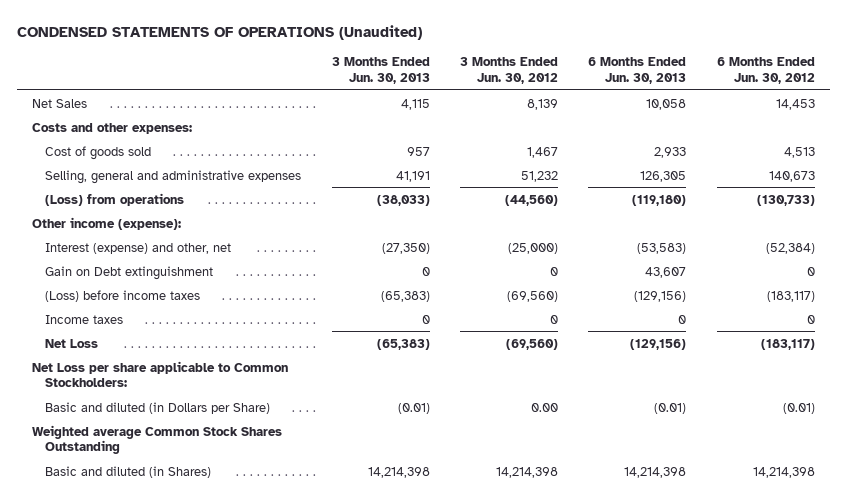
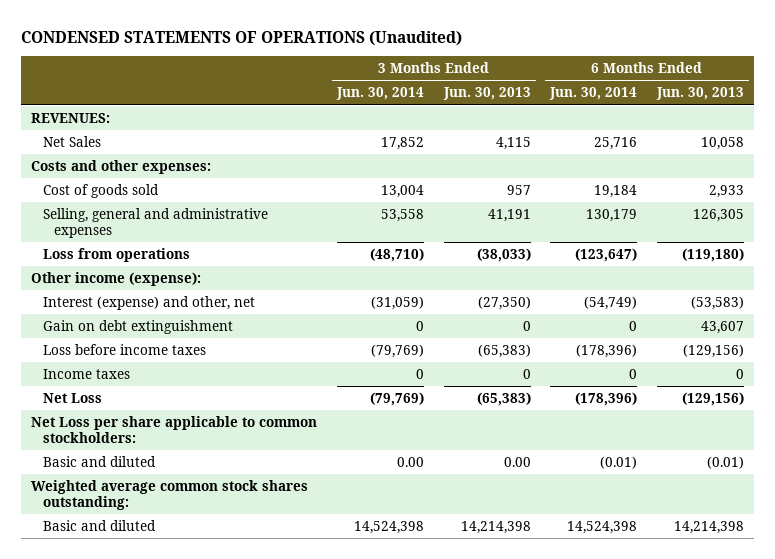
[459,56,558,84] 3 Months Ended Jun. 30, 2012 -> none
[716,56,815,84] 6 Months Ended Jun. 30, 2012 -> none
none -> [335,87,424,101] Jun. 30, 2014
none -> [549,87,638,101] Jun. 30, 2014
none -> [31,112,111,123] REVENUES:
[45,192,185,206] (Loss) from operations -> [42,247,190,262] Loss from operations
[45,265,214,280] Gain on Debt extinguishment -> [42,319,233,334] Gain on debt extinguishment
[45,289,201,302] (Loss) before income taxes -> [42,343,206,355] Loss before income taxes
[32,360,289,388] Net Loss per share applicable to Common Stockholders: -> [31,415,318,443] Net Loss per share applicable to common stockholders:
[45,401,271,414] Basic and diluted (in Dollars per Share) -> [42,455,156,467] Basic and diluted
[397,402,430,414] (0.01) -> [503,456,531,467] 0.00
[32,424,283,455] Weighted average Common Stock Shares Outstanding -> [31,479,309,510] Weighted average common stock shares outstanding:
[45,465,212,478] Basic and diluted (in Shares) -> [42,519,156,531] Basic and diluted

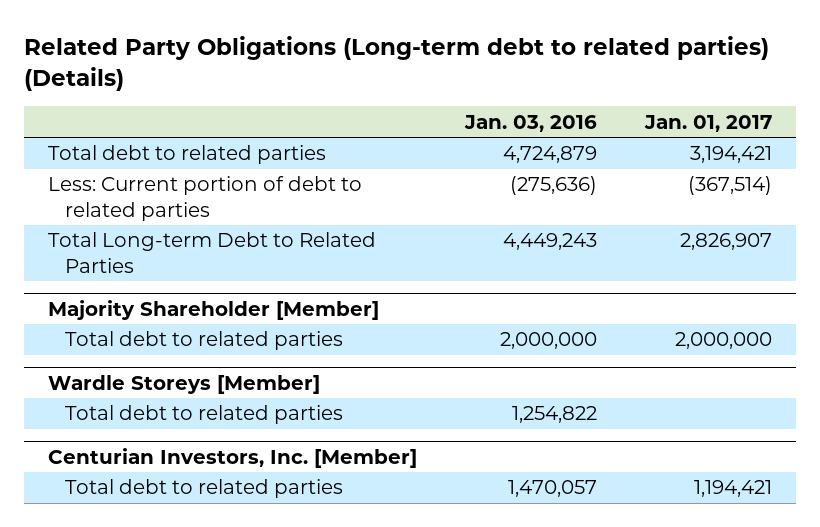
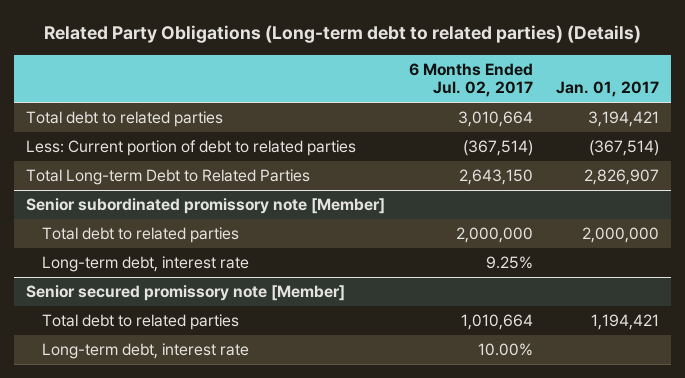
[464,114,598,132] Jan. 03, 2016 -> none
none -> [408,62,533,98] 6 Months Ended Jul. 02, 2017
[48,300,380,321] Majority Shareholder [Member] -> [26,198,386,215] Senior subordinated promissory note [Member]
[48,375,321,395] Wardle Storeys [Member] -> none
[65,405,344,425] Total debt to related parties -> none
none -> [41,256,249,273] Long-term debt, interest rate
[48,448,418,469] Centurian Investors, Inc. [Member] -> [26,285,346,302] Senior secured promissory note [Member]
none -> [41,343,249,360] Long-term debt, interest rate

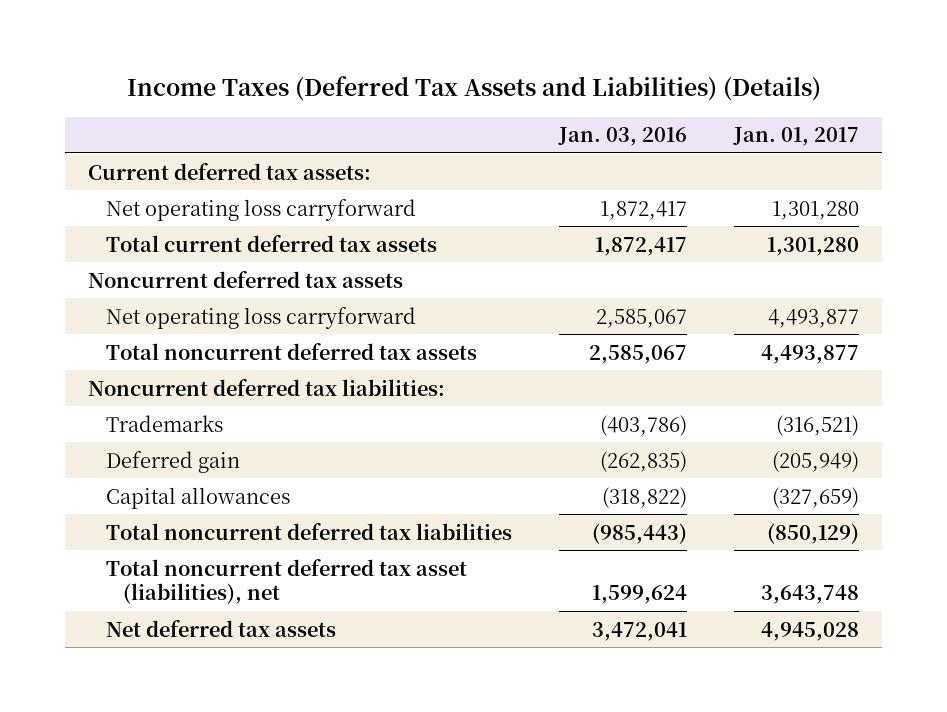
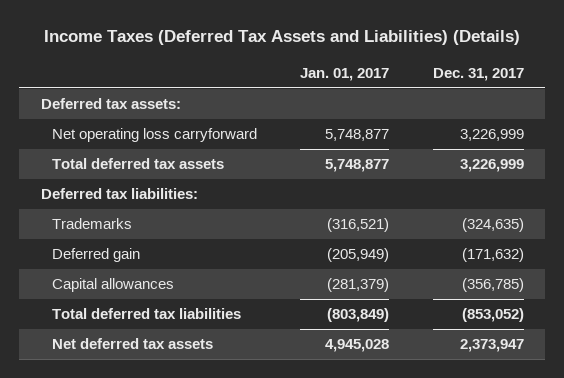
[557,127,687,147] Jan. 03, 2016 -> none
none -> [432,67,524,81] Dec. 31, 2017
[88,270,404,288] Noncurrent deferred tax assets -> none
[105,306,416,329] Net operating loss carryforward -> none
[105,342,477,360] Total noncurrent deferred tax assets -> none
[88,162,372,180] Current deferred tax assets: -> [40,98,181,110] Deferred tax assets:
[771,200,859,220] 1,301,280 -> [325,129,390,142] 5,748,877
[105,234,437,252] Total current deferred tax assets -> [51,158,224,170] Total deferred tax assets
[766,236,859,256] 1,301,280 -> [325,159,390,173] 5,748,877
[88,378,446,396] Noncurrent deferred tax liabilities: -> [40,188,198,200] Deferred tax liabilities:
[105,558,467,604] Total noncurrent deferred tax asset (liabilities), net -> none
[771,486,859,508] (327,659) -> [327,278,390,293] (281,379)
[105,522,512,540] Total noncurrent deferred tax liabilities -> [51,308,241,320] Total deferred tax liabilities
[766,522,859,544] (850,129) -> [327,308,390,323] (803,849)

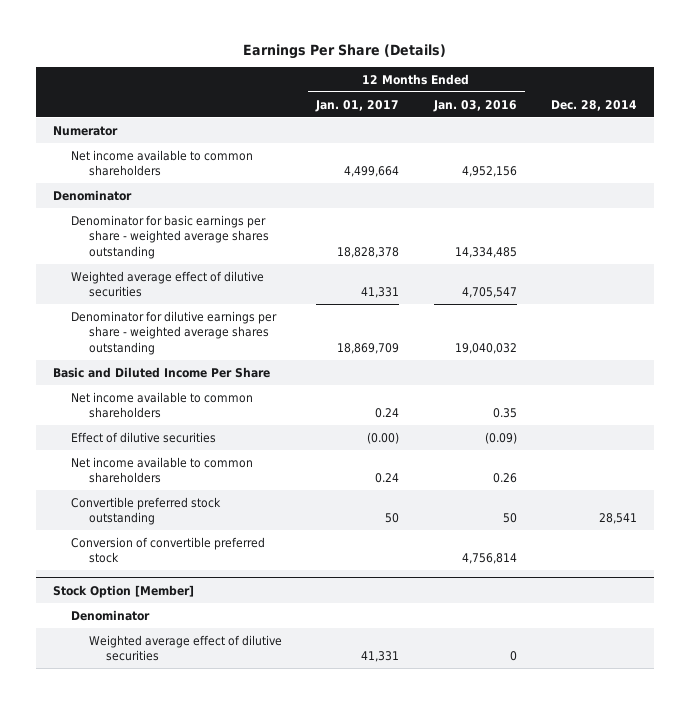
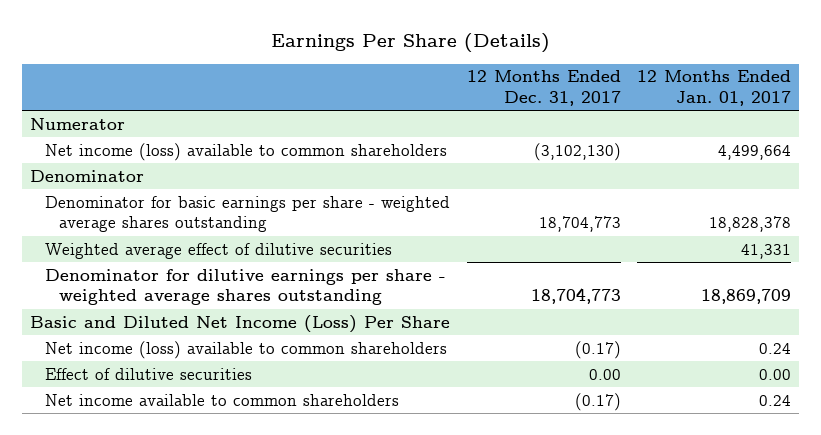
[432,99,517,112] Jan. 03, 2016 -> none
[551,99,638,111] Dec. 28, 2014 -> none
none -> [466,70,621,106] 12 Months Ended Dec. 31, 2017
[71,149,254,177] Net income available to common shareholders -> [44,142,447,161] Net income (loss) available to common shareholders
[53,366,271,378] Basic and Diluted Income Per Share -> [30,314,451,333] Basic and Diluted Net Income (Loss) Per Share
[71,391,254,419] Net income available to common shareholders -> [44,340,447,359] Net income (loss) available to common shareholders
[367,431,400,444] (0.00) -> [759,368,792,380] 0.00
[71,496,222,526] Convertible preferred stock outstanding -> none
[71,536,266,564] Conversion of convertible preferred stock -> none
[53,584,195,598] Stock Option [Member] -> none
[71,609,151,621] Denominator -> none
[88,634,282,662] Weighted average effect of dilutive securities -> none

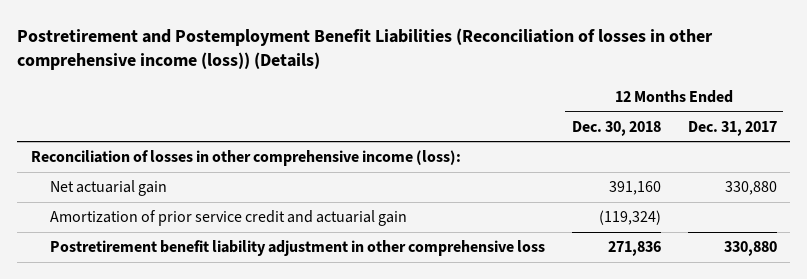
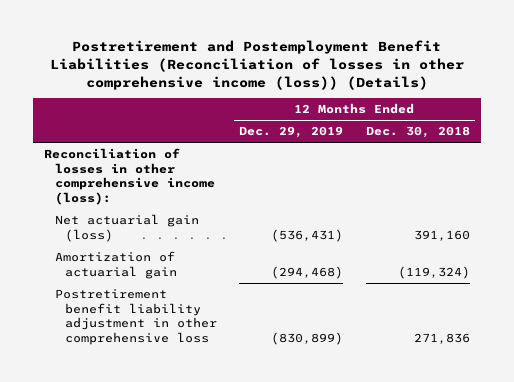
[687,120,777,136] Dec. 31, 2017 -> none
none -> [239,126,344,139] Dec. 29, 2019
[50,180,168,197] Net actuarial gain -> [54,214,199,242] Net actuarial gain (loss)
[50,210,408,227] Amortization of prior service credit and actuarial gain -> [54,251,177,279] Amortization of actuarial gain

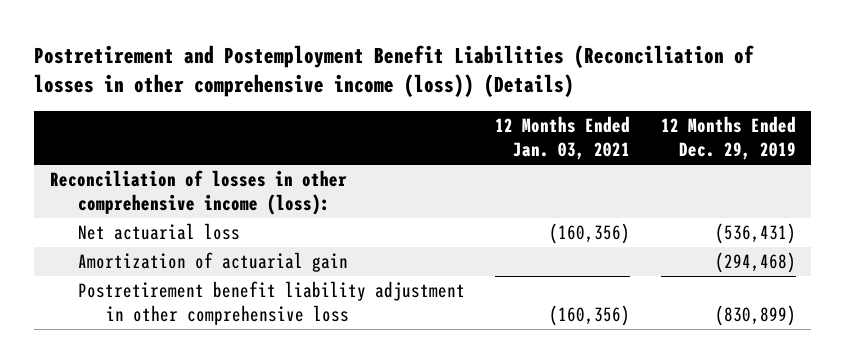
[365,126,470,139] Dec. 30, 2018 -> none
none -> [495,116,631,161] 12 Months Ended Jan. 03, 2021
[54,214,199,242] Net actuarial gain (loss) -> [77,223,240,241] Net actuarial loss

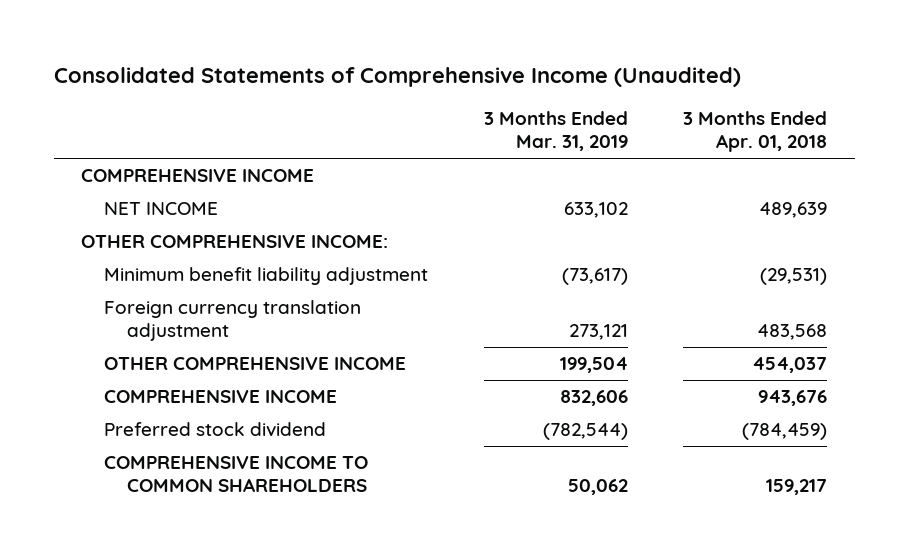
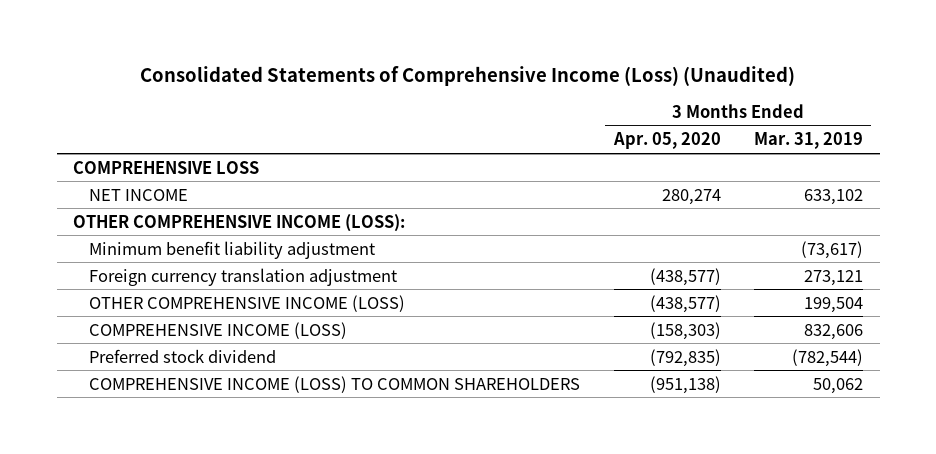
[53,67,741,88] Consolidated Statements of Comprehensive Income (Unaudited) -> [140,65,796,86] Consolidated Statements of Comprehensive Income (Loss) (Unaudited)
[683,111,828,153] 3 Months Ended Apr. 01, 2018 -> none
none -> [612,132,721,150] Apr. 05, 2020
[81,169,315,183] COMPREHENSIVE INCOME -> [73,160,260,174] COMPREHENSIVE LOSS
[81,235,389,249] OTHER COMPREHENSIVE INCOME: -> [73,213,406,232] OTHER COMPREHENSIVE INCOME (LOSS):
[104,357,407,371] OTHER COMPREHENSIVE INCOME -> [89,294,406,312] OTHER COMPREHENSIVE INCOME (LOSS)
[104,390,338,404] COMPREHENSIVE INCOME -> [89,321,348,339] COMPREHENSIVE INCOME (LOSS)
[104,456,369,493] COMPREHENSIVE INCOME TO COMMON SHAREHOLDERS -> [89,375,581,393] COMPREHENSIVE INCOME (LOSS) TO COMMON SHAREHOLDERS

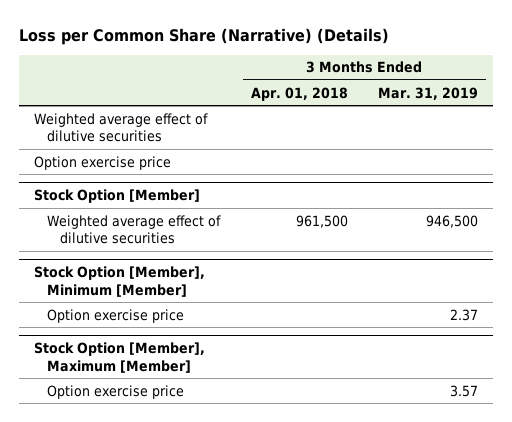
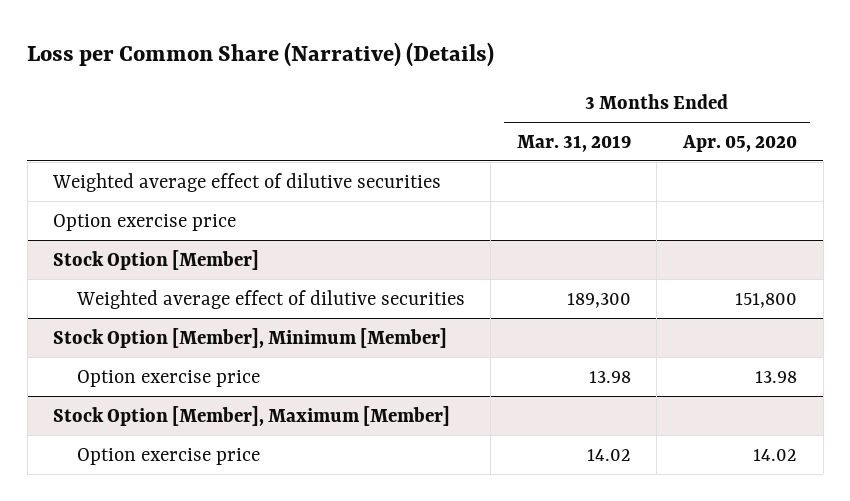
[250,86,348,101] Apr. 01, 2018 -> none
none -> [682,134,798,152] Apr. 05, 2020
[425,214,478,228] 946,500 -> [566,292,631,308] 189,300
[449,308,478,321] 2.37 -> [588,370,631,383] 13.98
[449,384,478,397] 3.57 -> [586,448,631,461] 14.02

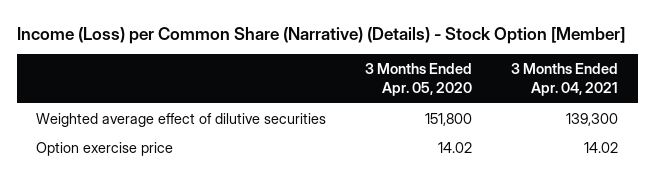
[27,42,495,68] Loss per Common Share (Narrative) (Details) -> [16,26,625,44] Income (Loss) per Common Share (Narrative) (Details) - Stock Option [Member]
[516,134,631,152] Mar. 31, 2019 -> none
none -> [511,63,619,97] 3 Months Ended Apr. 04, 2021
[52,172,442,192] Weighted average effect of dilutive securities -> none
[53,213,237,231] Option exercise price -> none
[53,249,260,270] Stock Option [Member] -> none
[53,327,448,348] Stock Option [Member], Minimum [Member] -> none
[76,369,260,387] Option exercise price -> none
[53,405,451,426] Stock Option [Member], Maximum [Member] -> none

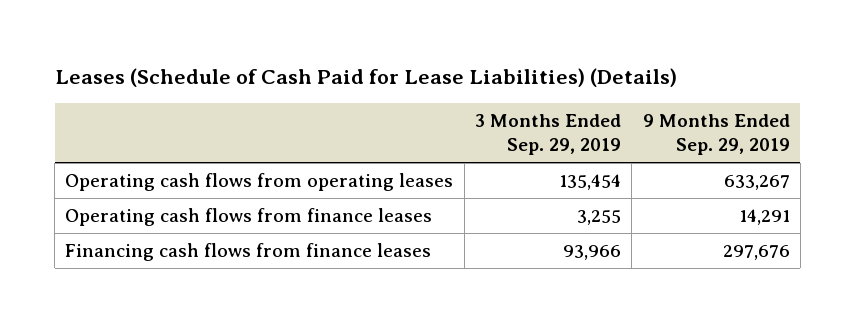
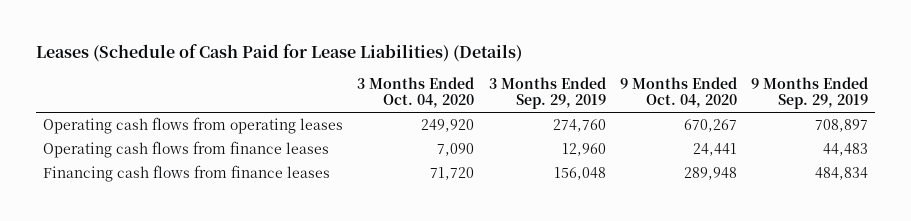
none -> [357,77,475,109] 3 Months Ended Oct. 04, 2020
none -> [619,77,737,109] 9 Months Ended Oct. 04, 2020
[558,174,621,191] 135,454 -> [552,119,606,133] 274,760
[723,175,790,191] 633,267 -> [814,119,868,133] 708,897
[576,210,621,226] 3,255 -> [561,143,606,157] 12,960
[738,209,790,226] 14,291 -> [822,143,868,157] 44,483
[562,245,621,261] 93,966 -> [553,167,606,181] 156,048
[722,245,790,261] 297,676 -> [814,167,868,181] 484,834

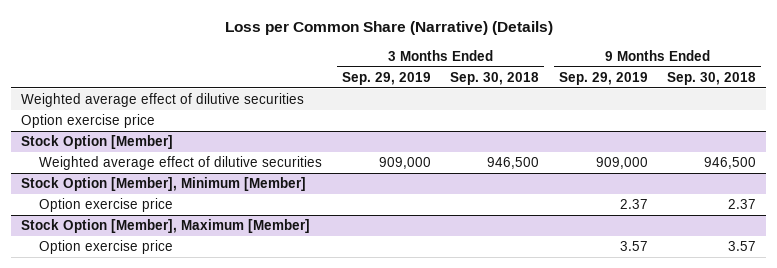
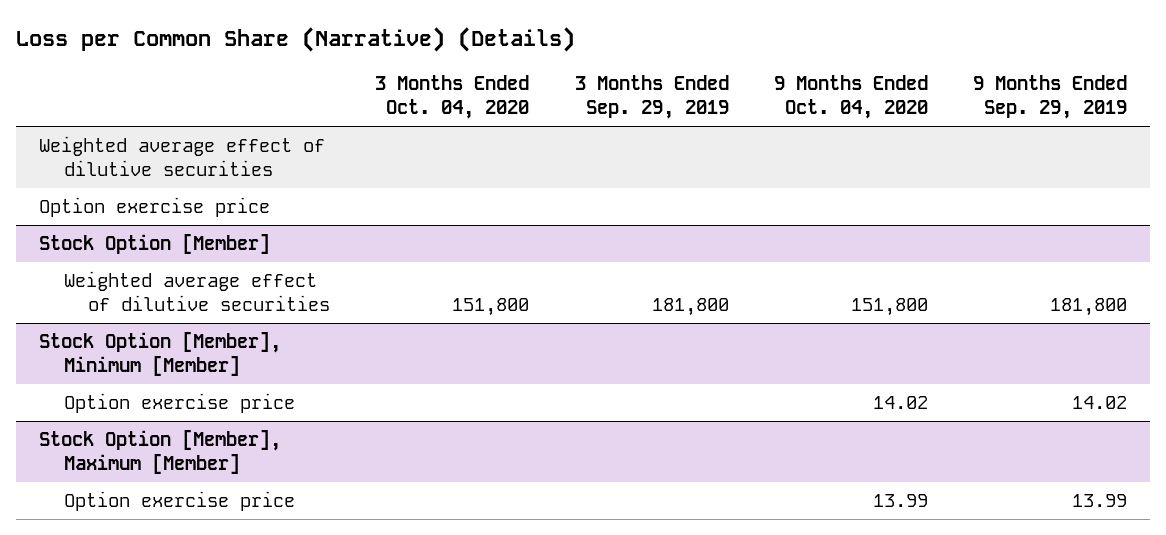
[450,71,540,85] Sep. 30, 2018 -> none
[667,71,757,85] Sep. 30, 2018 -> none
none -> [375,75,530,120] 3 Months Ended Oct. 04, 2020
none -> [773,75,928,120] 9 Months Ended Oct. 04, 2020
[378,157,431,170] 909,000 -> [651,298,729,317] 181,800
[595,157,648,170] 909,000 -> [1050,298,1128,317] 181,800
[619,199,648,210] 2.37 -> [1072,396,1128,410] 14.02
[619,241,648,252] 3.57 -> [1072,494,1128,508] 13.99

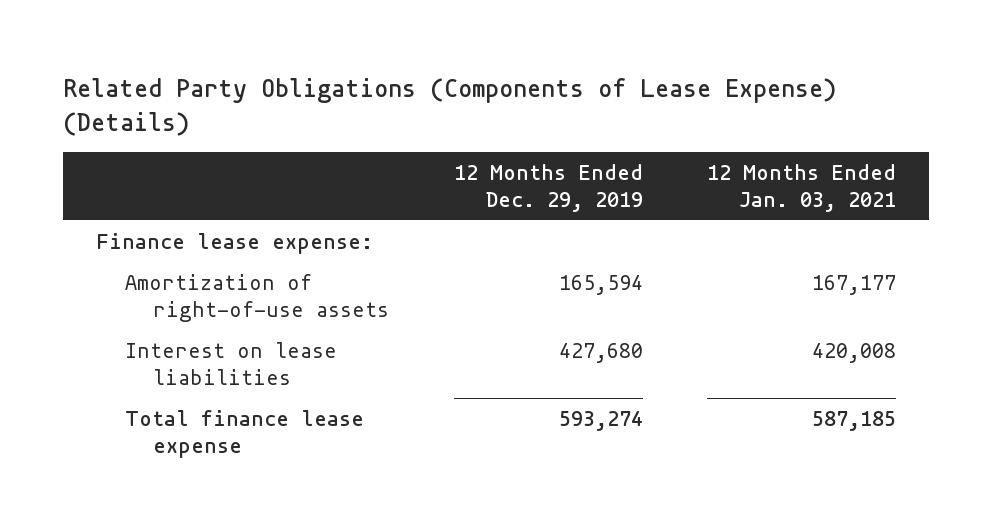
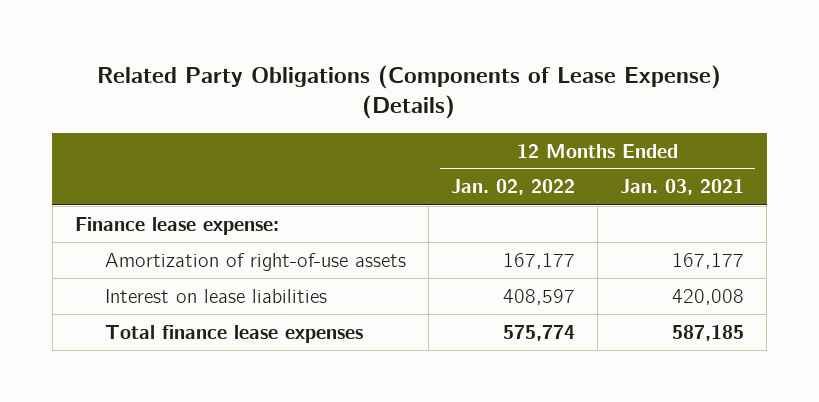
[453,163,643,213] 12 Months Ended Dec. 29, 2019 -> none
none -> [451,179,576,196] Jan. 02, 2022
[124,409,364,458] Total finance lease expense -> [105,324,364,343] Total finance lease expenses

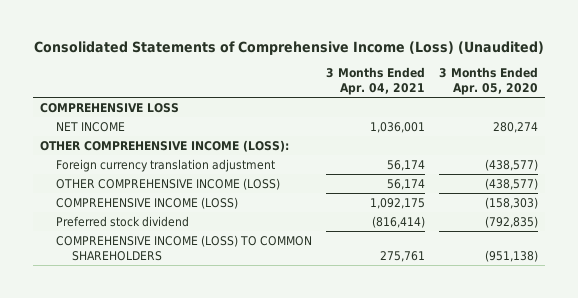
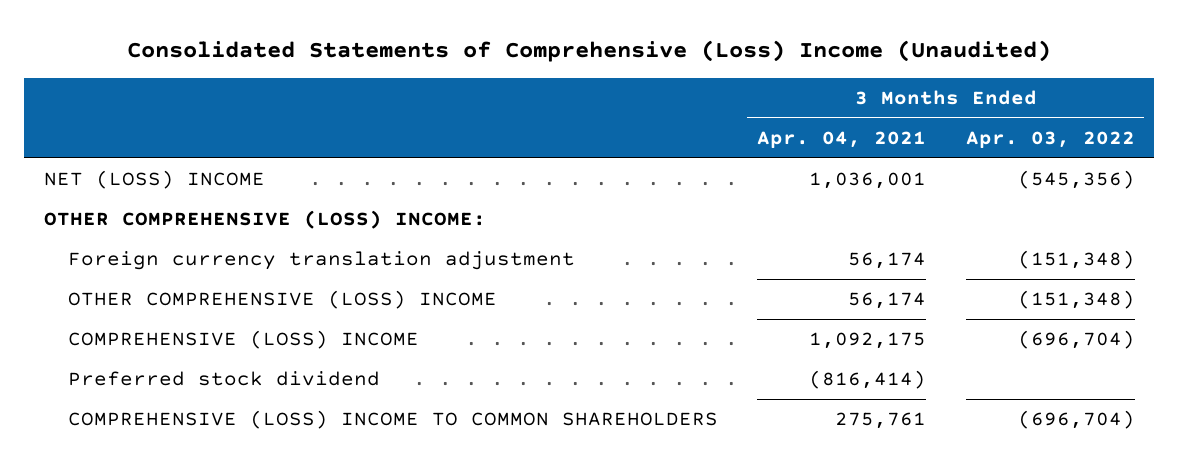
[34,40,545,55] Consolidated Statements of Comprehensive Income (Loss) (Unaudited) -> [127,39,1052,62] Consolidated Statements of Comprehensive (Loss) Income (Unaudited)
[439,67,539,96] 3 Months Ended Apr. 05, 2020 -> none
none -> [965,130,1135,148] Apr. 03, 2022
[40,103,180,114] COMPREHENSIVE LOSS -> none
[56,122,126,133] NET INCOME -> [43,170,265,190] NET (LOSS) INCOME
[40,140,290,153] OTHER COMPREHENSIVE INCOME (LOSS): -> [43,210,486,230] OTHER COMPREHENSIVE (LOSS) INCOME:
[56,178,281,191] OTHER COMPREHENSIVE INCOME (LOSS) -> [67,290,497,310] OTHER COMPREHENSIVE (LOSS) INCOME
[56,197,239,210] COMPREHENSIVE INCOME (LOSS) -> [67,330,419,350] COMPREHENSIVE (LOSS) INCOME
[56,235,313,261] COMPREHENSIVE INCOME (LOSS) TO COMMON SHAREHOLDERS -> [67,410,718,430] COMPREHENSIVE (LOSS) INCOME TO COMMON SHAREHOLDERS

